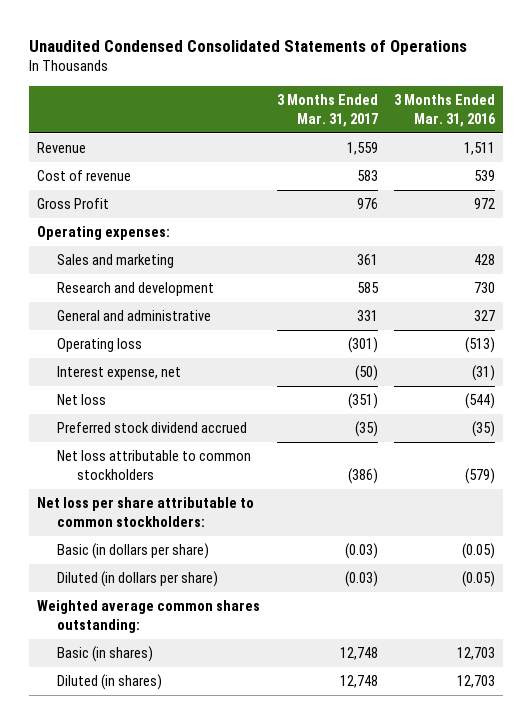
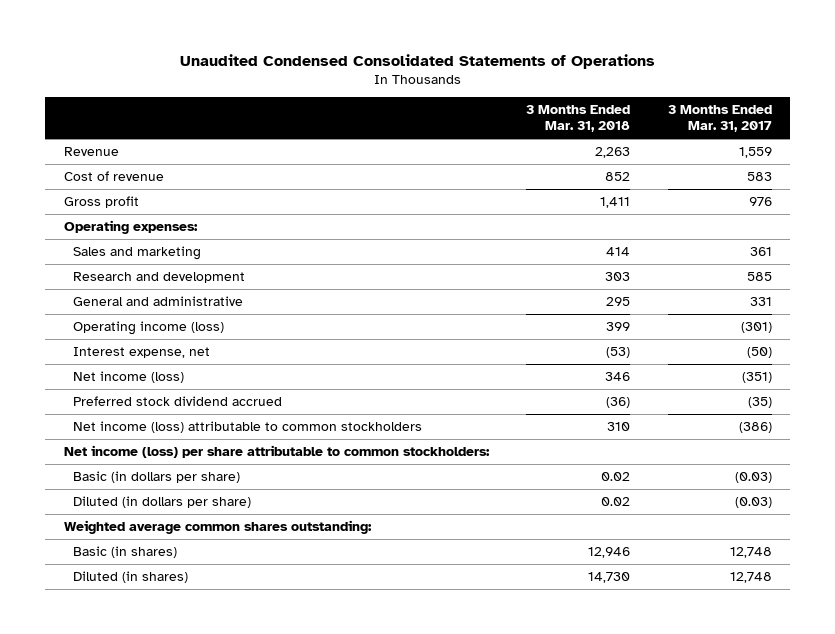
[393,94,496,127] 3 Months Ended Mar. 31, 2016 -> none
none -> [526,104,631,133] 3 Months Ended Mar. 31, 2018
[37,198,110,210] Gross Profit -> [63,195,139,208] Gross profit
[56,338,142,353] Operating loss -> [73,320,225,335] Operating income (loss)
[56,394,106,406] Net loss -> [73,370,185,383] Net income (loss)
[56,450,251,480] Net loss attributable to common stockholders -> [73,420,423,433] Net income (loss) attributable to common stockholders
[37,497,255,527] Net loss per share attributable to common stockholders: -> [63,444,490,458] Net income (loss) per share attributable to common stockholders:

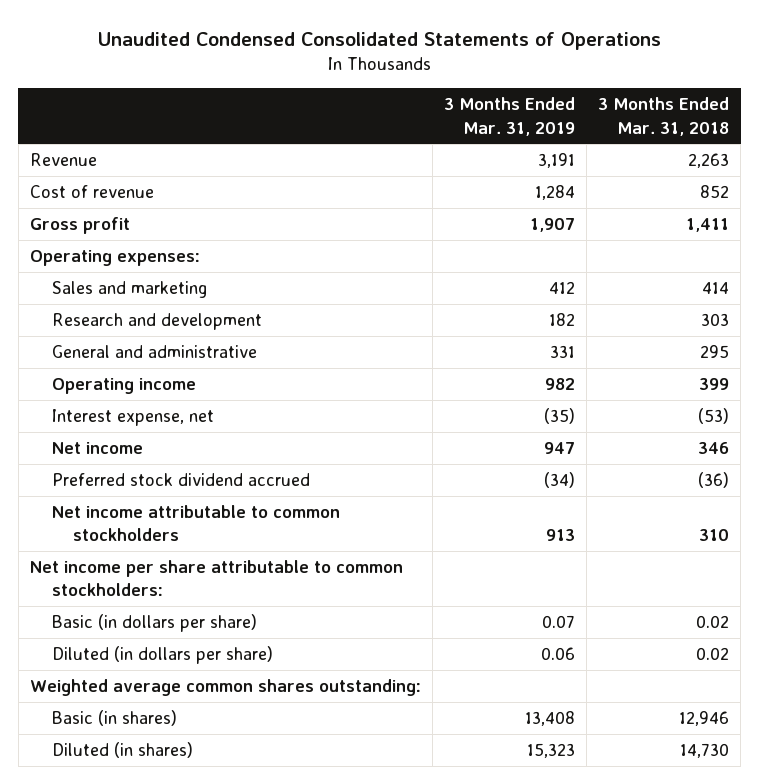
[667,104,772,133] 3 Months Ended Mar. 31, 2017 -> none
none -> [444,97,576,136] 3 Months Ended Mar. 31, 2019
[73,320,225,335] Operating income (loss) -> [51,377,196,394] Operating income
[73,370,185,383] Net income (loss) -> [51,441,143,454] Net income
[73,420,423,433] Net income (loss) attributable to common stockholders -> [51,504,340,542] Net income attributable to common stockholders
[63,444,490,458] Net income (loss) per share attributable to common stockholders: -> [30,559,404,597] Net income per share attributable to common stockholders:

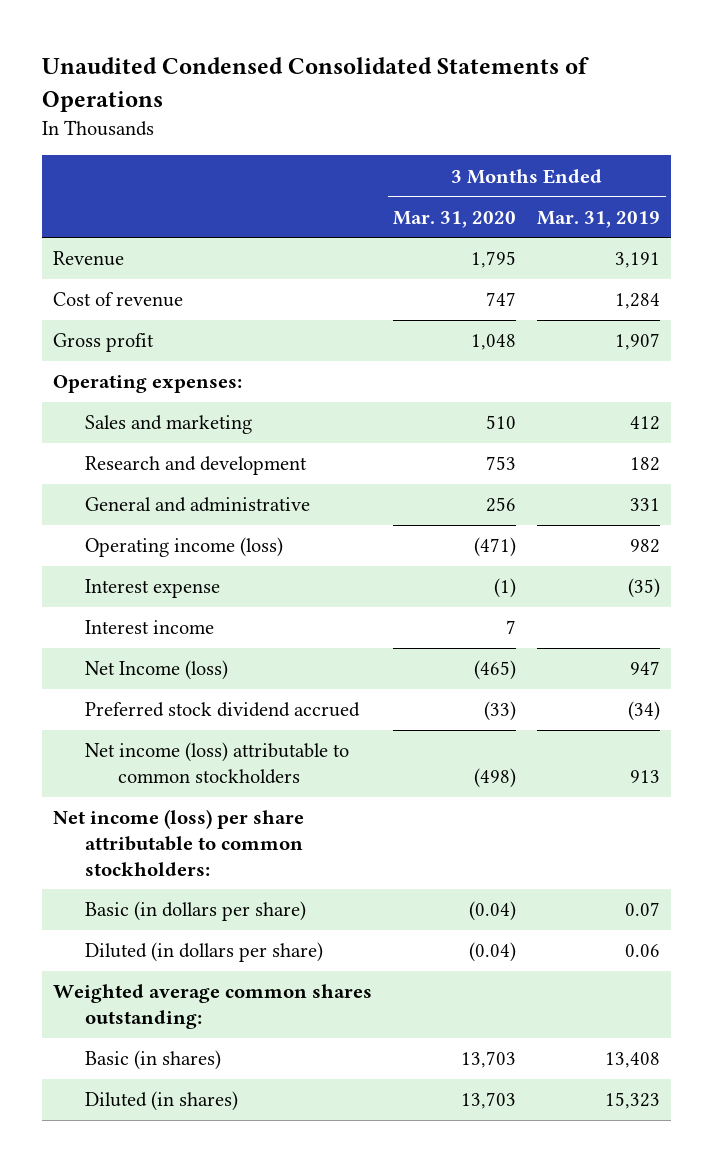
[598,97,730,136] 3 Months Ended Mar. 31, 2018 -> none
none -> [392,210,516,228] Mar. 31, 2020
[51,377,196,394] Operating income -> [85,537,284,558] Operating income (loss)
[51,408,214,426] Interest expense, net -> [85,579,221,599] Interest expense
none -> [85,620,215,635] Interest income
[51,441,143,454] Net income -> [85,660,229,681] Net Income (loss)
[51,504,340,542] Net income attributable to common stockholders -> [85,742,350,784] Net income (loss) attributable to common stockholders
[30,559,404,597] Net income per share attributable to common stockholders: -> [52,809,304,876] Net income (loss) per share attributable to common stockholders:

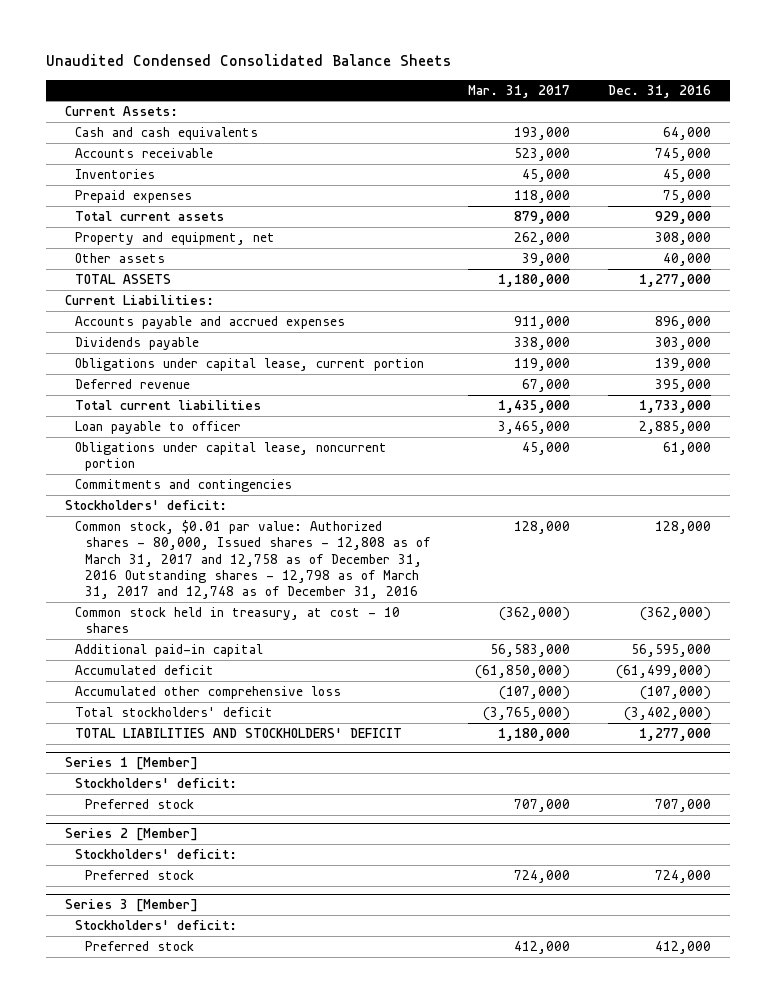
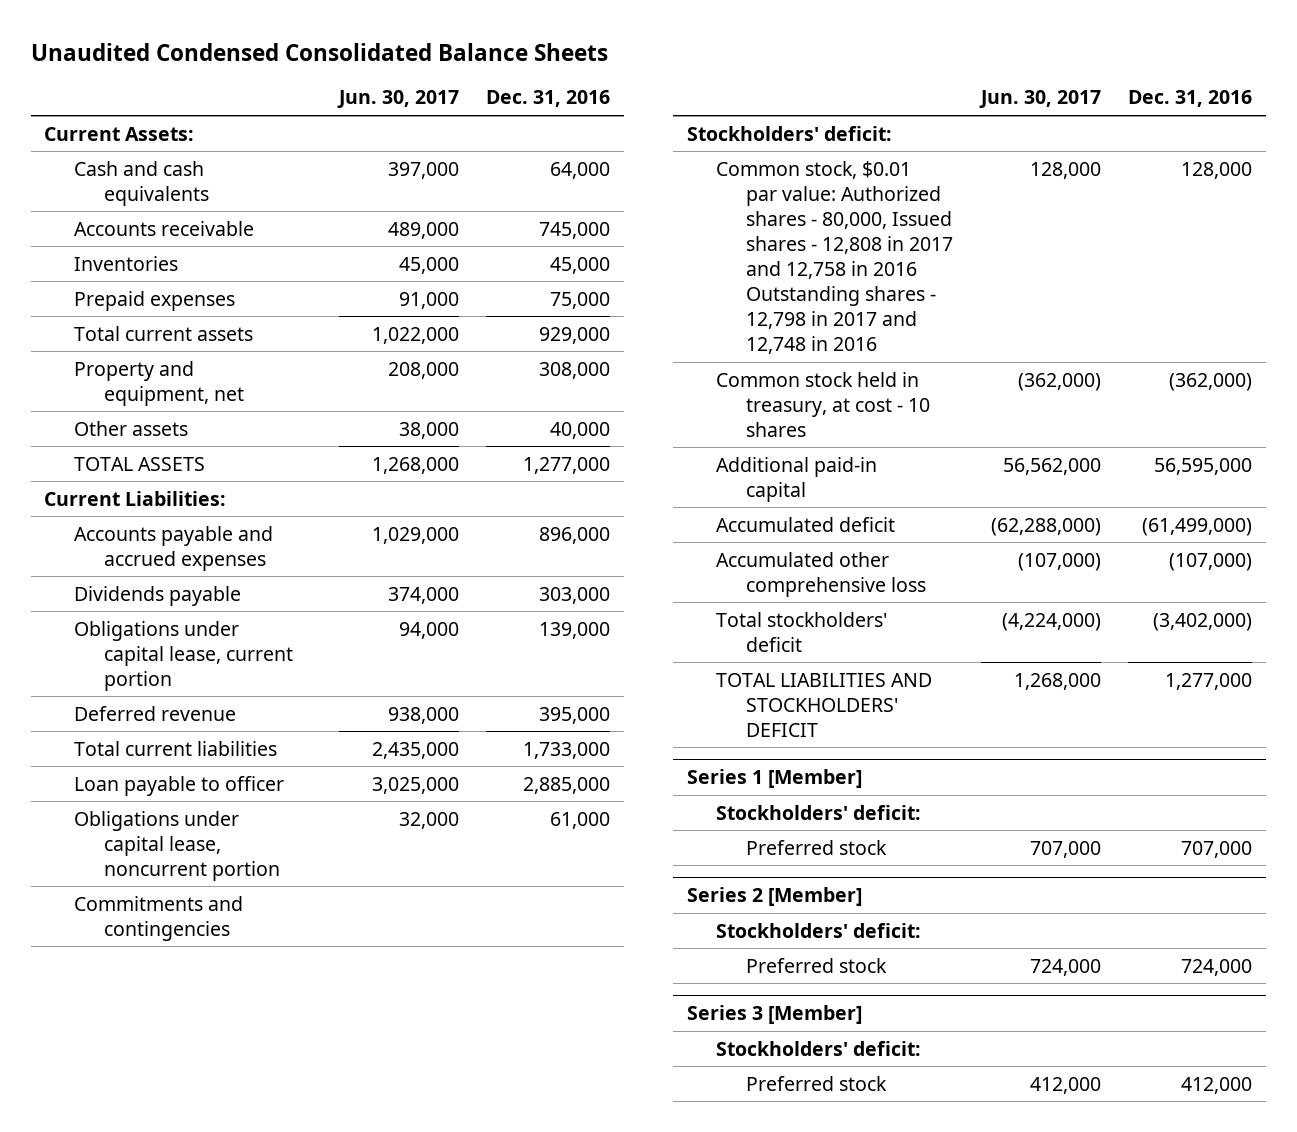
[468,84,571,98] Mar. 31, 2017 -> none
none -> [336,90,459,109] Jun. 30, 2017
[74,519,430,600] Common stock, $0.01 par value: Authorized shares - 80,000, Issued shares - 12,808 as of March 31, 2017 and 12,758 as of December 31, 2016 Outstanding shares - 12,798 as of March 31, 2017 and 12,748 as of December 31, 2016 -> [716,160,953,355] Common stock, $0.01 par value: Authorized shares - 80,000, Issued shares - 12,808 in 2017 and 12,758 in 2016 Outstanding shares - 12,798 in 2017 and 12,748 in 2016

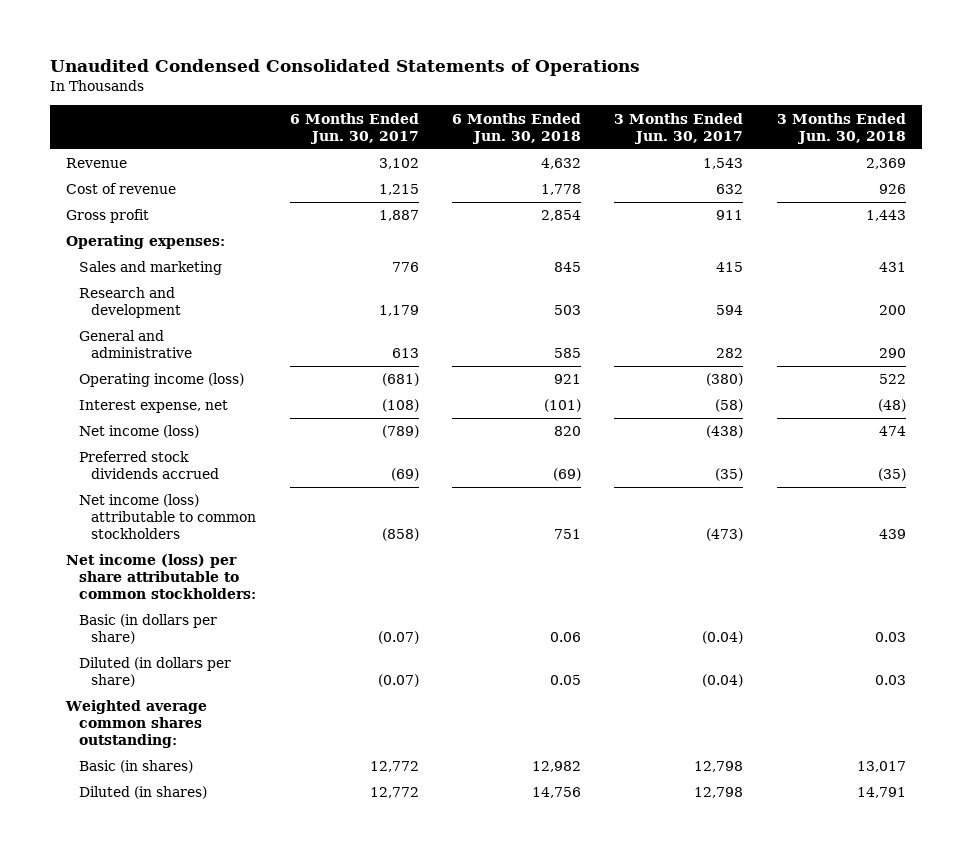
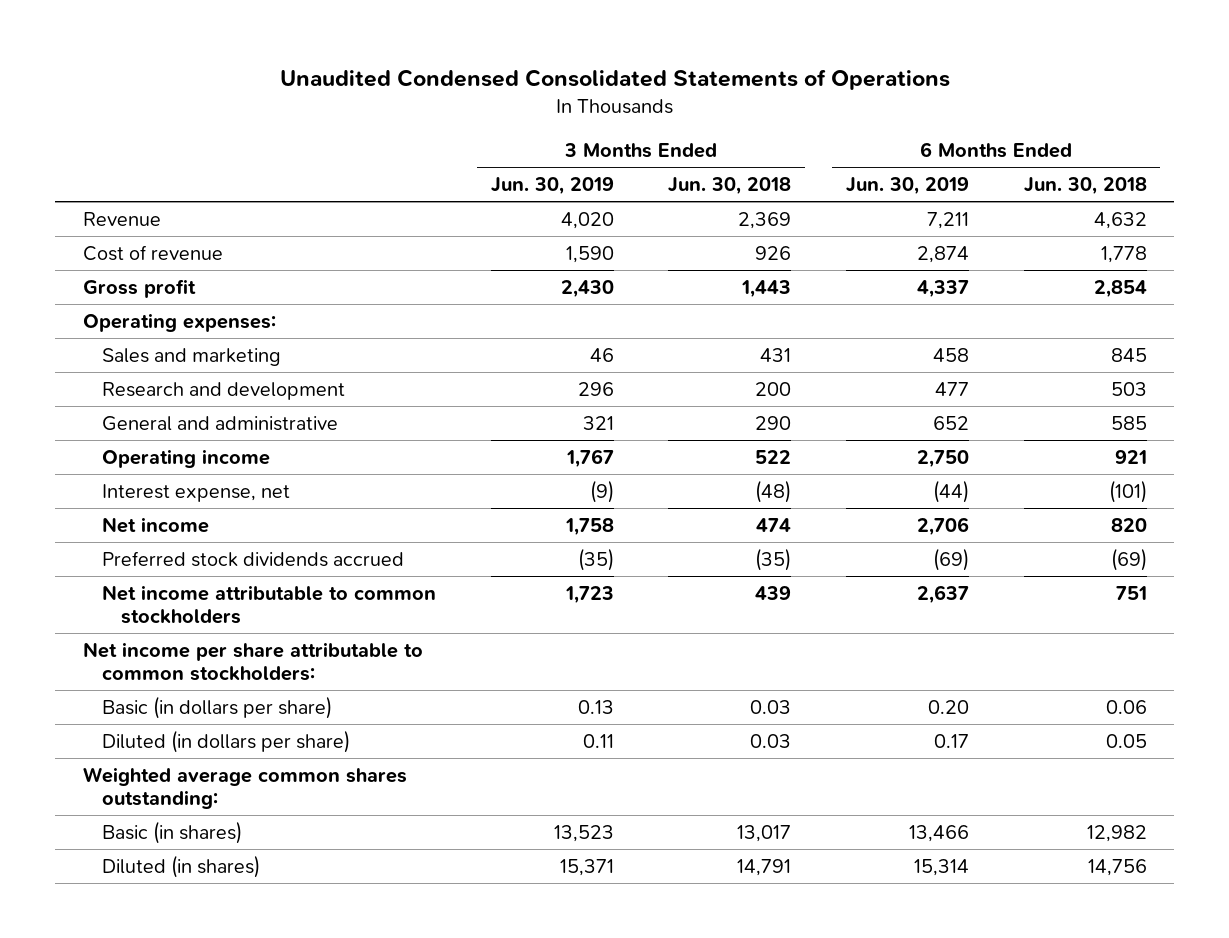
[289,112,419,144] 6 Months Ended Jun. 30, 2017 -> none
[614,112,744,144] 3 Months Ended Jun. 30, 2017 -> none
none -> [490,176,614,195] Jun. 30, 2019
none -> [845,176,969,195] Jun. 30, 2019
[78,373,244,388] Operating income (loss) -> [102,448,271,468] Operating income
[78,425,199,439] Net income (loss) -> [102,516,210,533] Net income
[78,494,257,540] Net income (loss) attributable to common stockholders -> [102,584,437,624] Net income attributable to common stockholders
[66,554,256,600] Net income (loss) per share attributable to common stockholders: -> [82,641,423,681] Net income per share attributable to common stockholders:

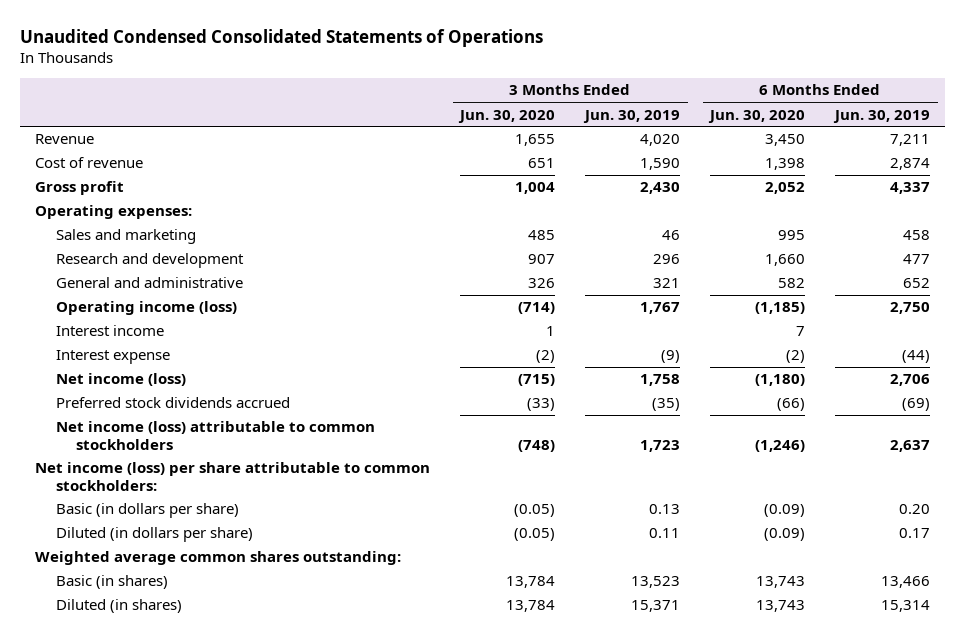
[668,176,792,195] Jun. 30, 2018 -> none
[1023,176,1147,195] Jun. 30, 2018 -> none
none -> [458,109,556,123] Jun. 30, 2020
none -> [708,109,806,123] Jun. 30, 2020
[102,448,271,468] Operating income -> [55,301,237,316] Operating income (loss)
none -> [55,325,164,337] Interest income
[102,483,291,502] Interest expense, net -> [55,350,170,365] Interest expense
[102,516,210,533] Net income -> [55,373,186,387] Net income (loss)
[102,584,437,624] Net income attributable to common stockholders -> [55,421,375,450] Net income (loss) attributable to common stockholders
[82,641,423,681] Net income per share attributable to common stockholders: -> [35,462,431,491] Net income (loss) per share attributable to common stockholders:

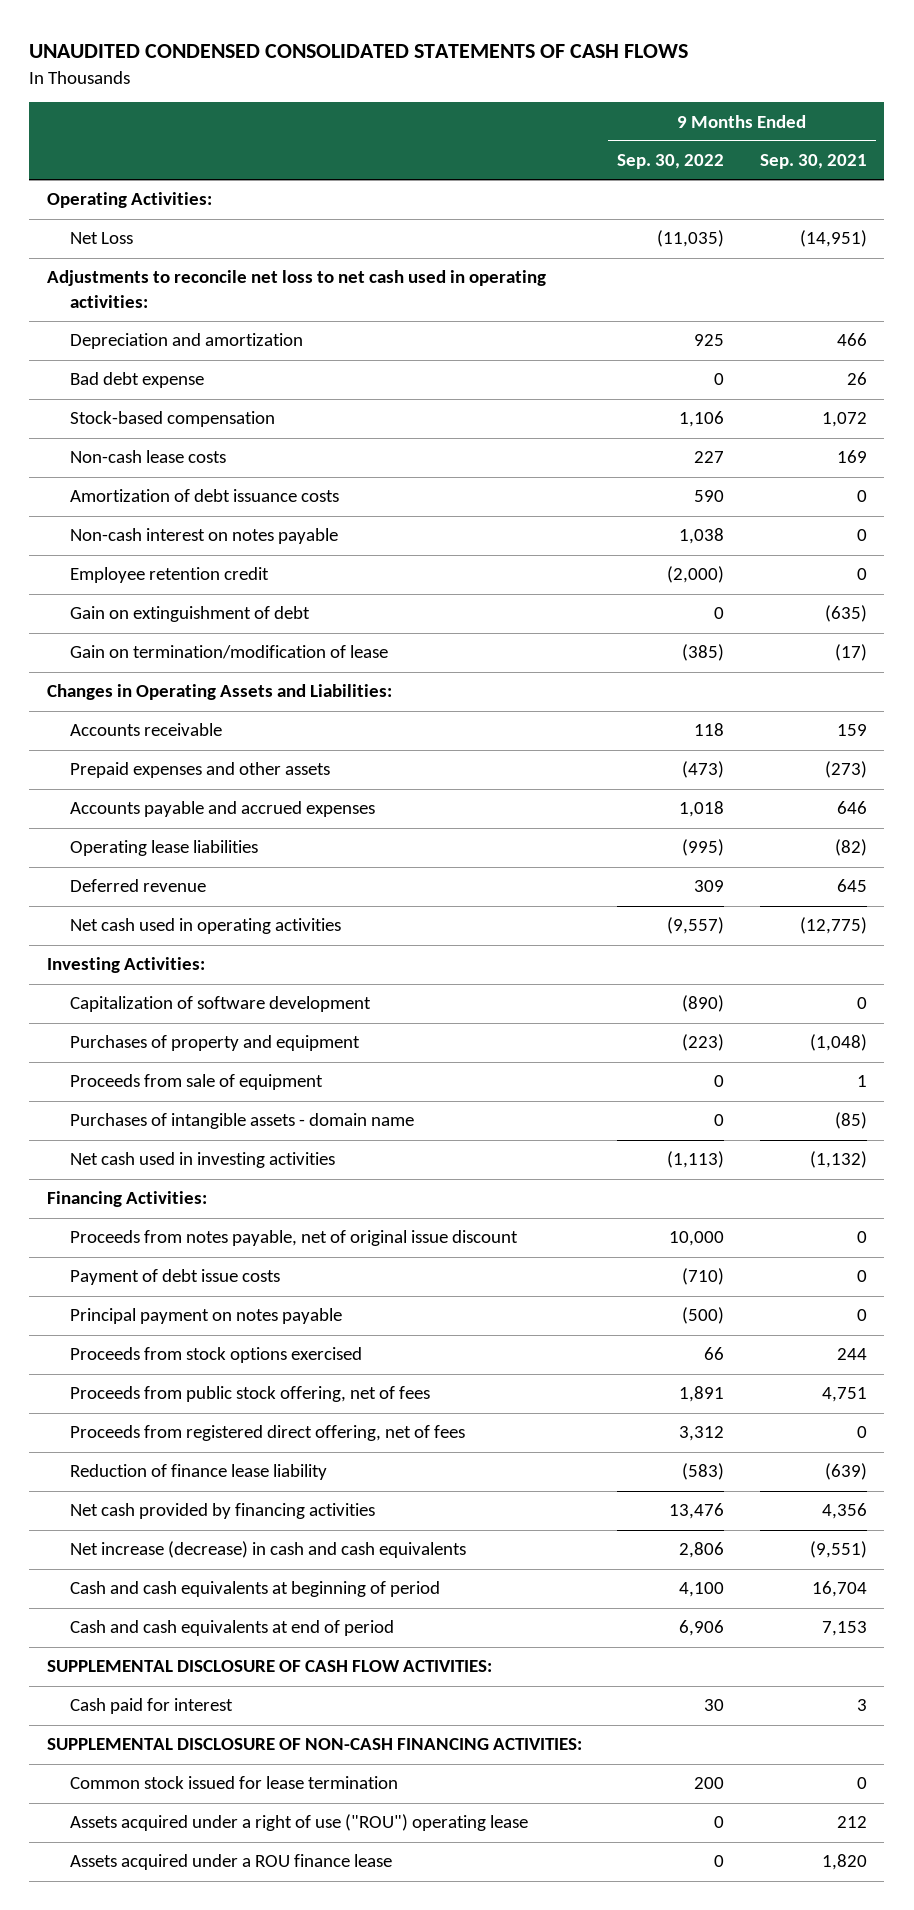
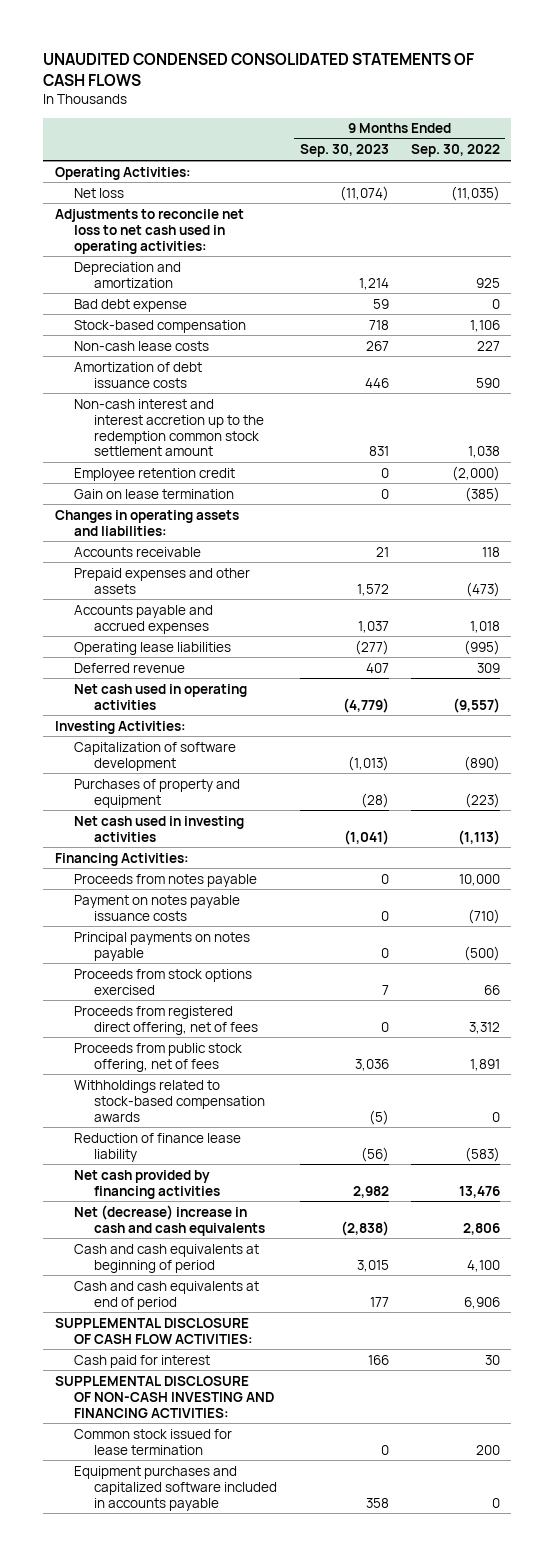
[759,154,867,170] Sep. 30, 2021 -> none
none -> [299,144,389,158] Sep. 30, 2023
[70,232,134,245] Net Loss -> [74,187,125,198] Net loss
[70,528,339,545] Non-cash interest on notes payable -> [74,398,265,457] Non-cash interest and interest accretion up to the redemption common stock settlement amount
[70,606,311,623] Gain on extinguishment of debt -> none
[70,645,389,660] Gain on termination/modification of lease -> [74,488,235,499] Gain on lease termination
[46,684,392,701] Changes in Operating Assets and Liabilities: -> [54,509,239,536] Changes in operating assets and liabilities:
[70,1074,324,1091] Proceeds from sale of equipment -> none
[70,1113,415,1130] Purchases of intangible assets - domain name -> none
[70,1230,519,1247] Proceeds from notes payable, net of original issue discount -> [74,873,258,887] Proceeds from notes payable
[70,1269,281,1286] Payment of debt issue costs -> [74,894,241,921] Payment on notes payable issuance costs
[70,1308,343,1325] Principal payment on notes payable -> [74,931,251,961] Principal payments on notes payable
[70,1386,431,1403] Proceeds from public stock offering, net of fees -> [74,1042,243,1072] Proceeds from public stock offering, net of fees
none -> [74,1079,266,1122] Withholdings related to stock-based compensation awards
[70,1541,467,1559] Net increase (decrease) in cash and cash equivalents -> [74,1204,266,1236] Net (decrease) increase in cash and cash equivalents
[46,1738,582,1751] SUPPLEMENTAL DISCLOSURE OF NON-CASH FINANCING ACTIVITIES: -> [54,1375,275,1418] SUPPLEMENTAL DISCLOSURE OF NON-CASH INVESTING AND FINANCING ACTIVITIES:
[70,1814,529,1832] Assets acquired under a right of use ("ROU") operating lease -> none
[70,1854,393,1871] Assets acquired under a ROU finance lease -> none
none -> [74,1465,278,1511] Equipment purchases and capitalized software included in accounts payable

